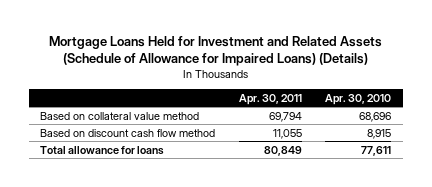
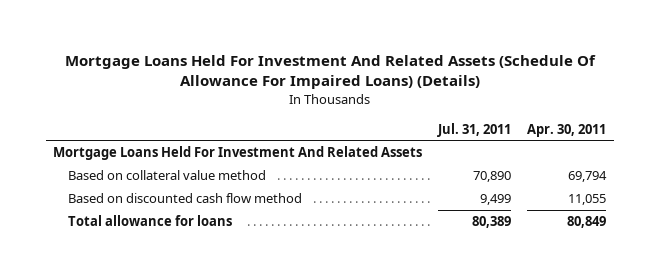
[48,35,382,67] Mortgage Loans Held for Investment and Related Assets (Schedule of Allowance for Impaired Loans) (Details) -> [64,55,596,90] Mortgage Loans Held For Investment And Related Assets (Schedule Of Allowance For Impaired Loans) (Details)
[325,93,392,105] Apr. 30, 2010 -> none
none -> [437,122,512,137] Jul. 31, 2011
none -> [53,146,423,161] Mortgage Loans Held For Investment And Related Assets
[40,128,216,137] Based on discount cash flow method -> [68,193,303,204] Based on discounted cash flow method

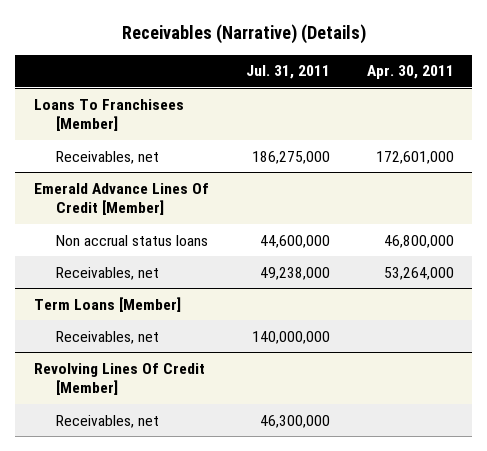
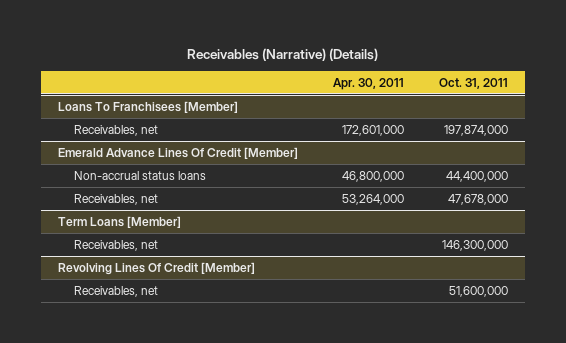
[245,65,330,80] Jul. 31, 2011 -> none
none -> [438,77,508,89] Oct. 31, 2011
[56,234,209,246] Non accrual status loans -> [73,170,206,180] Non-accrual status loans

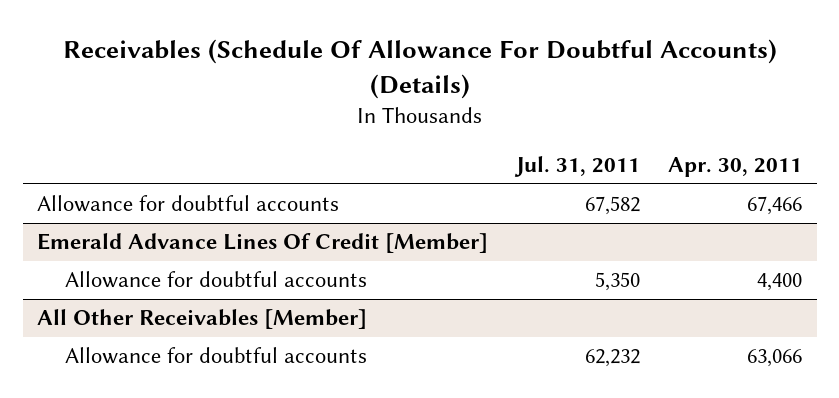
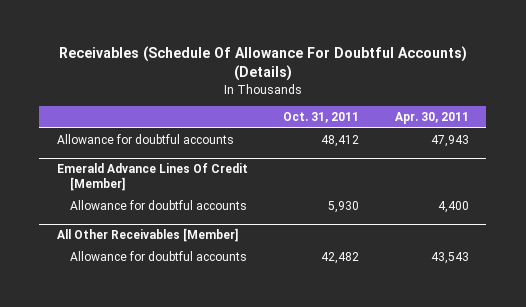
[514,156,641,178] Jul. 31, 2011 -> none
none -> [283,112,360,124] Oct. 31, 2011
[747,196,803,216] 67,466 -> [430,135,469,148] 47,943
[747,349,803,368] 63,066 -> [430,252,469,265] 43,543

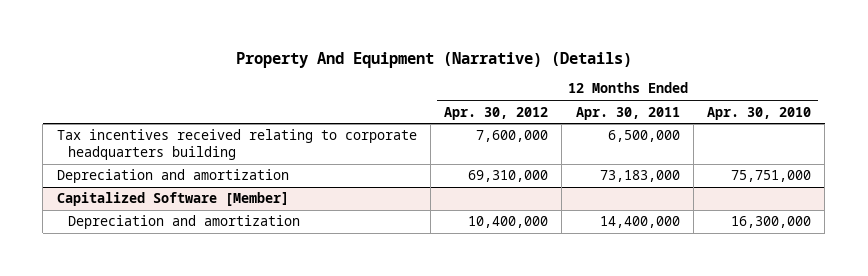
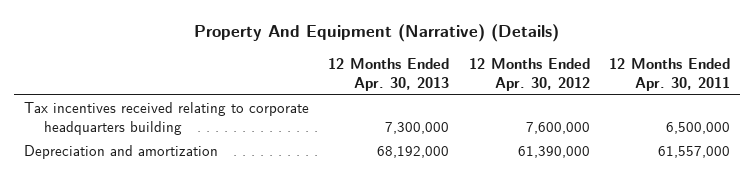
[707,106,812,120] Apr. 30, 2010 -> none
none -> [328,58,450,91] 12 Months Ended Apr. 30, 2013
[56,192,289,207] Capitalized Software [Member] -> none
[67,215,300,230] Depreciation and amortization -> none
[468,170,549,183] 69,310,000 -> [517,146,590,159] 61,390,000
[599,170,680,183] 73,183,000 -> [658,146,731,159] 61,557,000

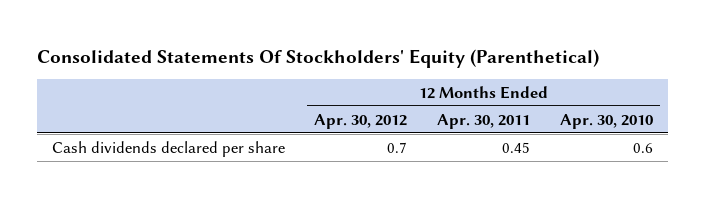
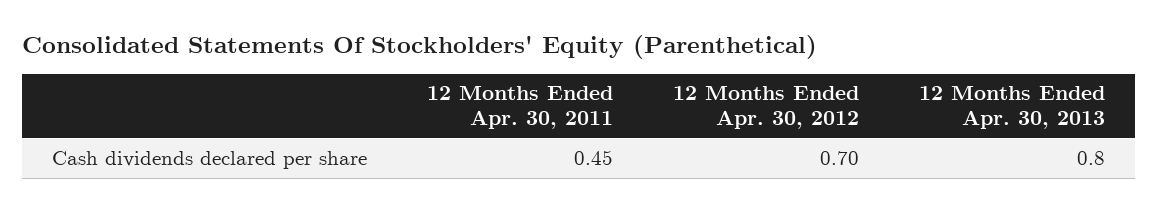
[559,113,653,129] Apr. 30, 2010 -> none
none -> [918,86,1105,130] 12 Months Ended Apr. 30, 2013
[387,141,408,153] 0.7 -> [819,151,859,166] 0.70

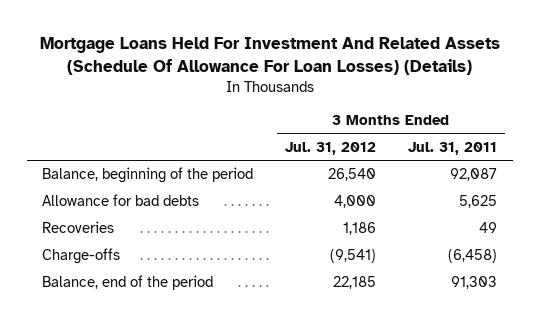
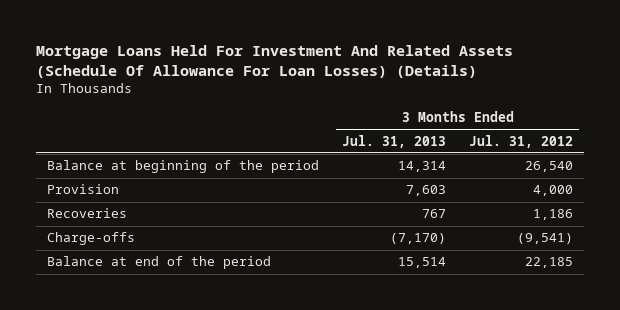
[407,141,497,155] Jul. 31, 2011 -> none
none -> [342,134,447,148] Jul. 31, 2013
[42,167,254,184] Balance, beginning of the period -> [47,160,320,174] Balance at beginning of the period
[42,194,200,207] Allowance for bad debts -> [47,184,120,195] Provision
[42,275,214,291] Balance, end of the period -> [47,256,272,270] Balance at end of the period

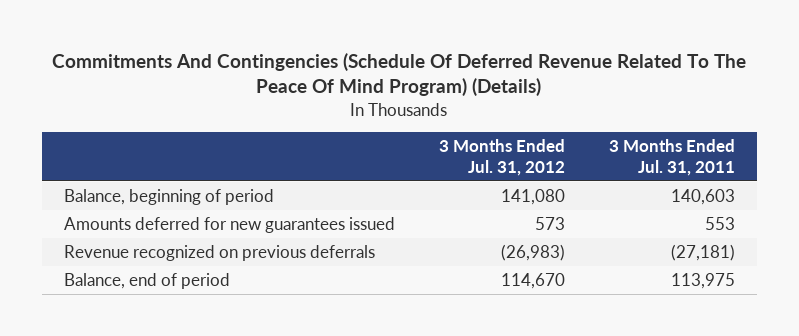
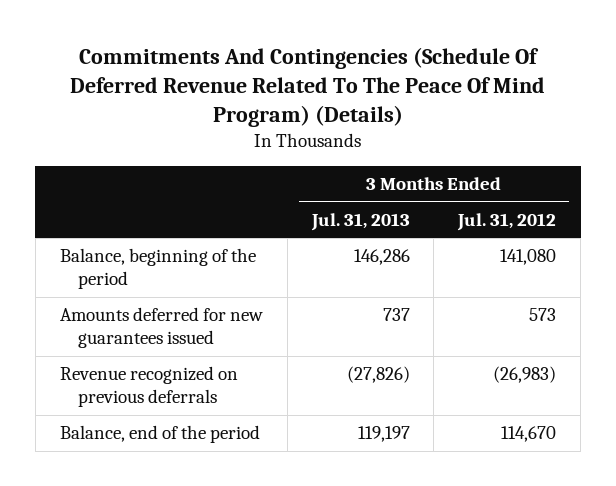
[609,139,736,176] 3 Months Ended Jul. 31, 2011 -> none
none -> [310,212,410,231] Jul. 31, 2013
[63,189,274,206] Balance, beginning of period -> [59,248,256,290] Balance, beginning of the period
[63,273,230,290] Balance, end of period -> [59,425,260,444] Balance, end of the period

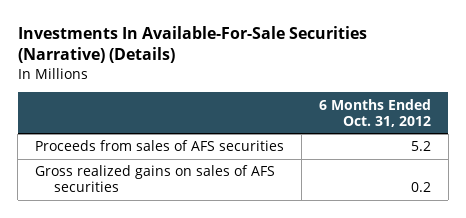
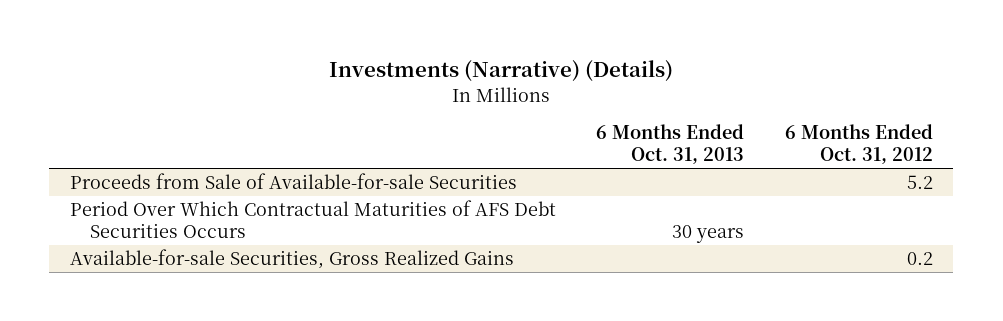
[17,25,367,64] Investments In Available-For-Sale Securities (Narrative) (Details) -> [329,60,674,83] Investments (Narrative) (Details)
none -> [596,124,745,165] 6 Months Ended Oct. 31, 2013
[34,140,284,152] Proceeds from sales of AFS securities -> [69,172,517,189] Proceeds from Sale of Available-for-sale Securities
none -> [69,199,556,238] Period Over Which Contractual Maturities of AFS Debt Securities Occurs
[34,165,275,193] Gross realized gains on sales of AFS securities -> [69,248,514,269] Available-for-sale Securities, Gross Realized Gains

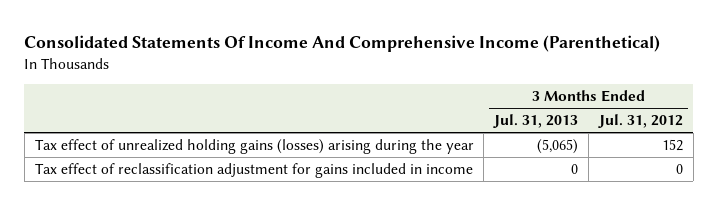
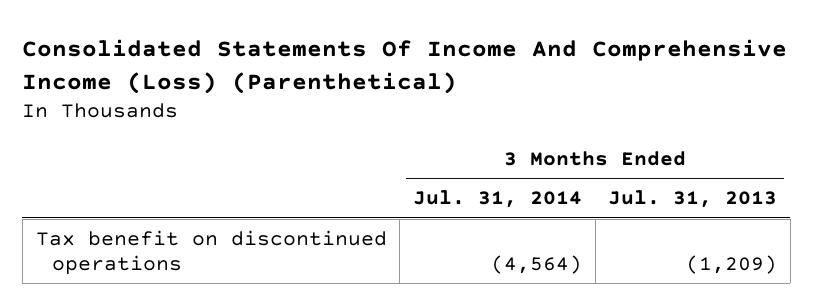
[24,35,661,53] Consolidated Statements Of Income And Comprehensive Income (Parenthetical) -> [22,38,788,94] Consolidated Statements Of Income And Comprehensive Income (Loss) (Parenthetical)
[598,114,684,129] Jul. 31, 2012 -> none
none -> [412,190,582,209] Jul. 31, 2014
[34,138,474,154] Tax effect of unrealized holding gains (losses) arising during the year -> none
[34,162,473,178] Tax effect of reclassification adjustment for gains included in income -> none
none -> [35,230,387,275] Tax benefit on discontinued operations

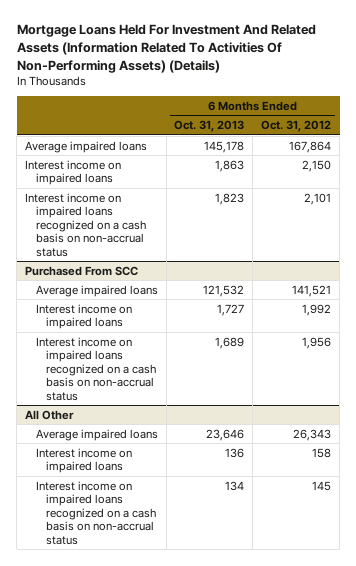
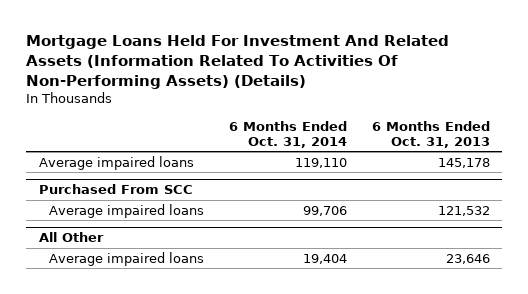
[261,120,332,133] Oct. 31, 2012 -> none
none -> [228,120,347,148] 6 Months Ended Oct. 31, 2014
[25,159,122,186] Interest income on impaired loans -> none
[25,192,146,257] Interest income on impaired loans recognized on a cash basis on non-accrual status -> none
[35,303,132,330] Interest income on impaired loans -> none
[35,336,157,401] Interest income on impaired loans recognized on a cash basis on non-accrual status -> none
[35,447,132,474] Interest income on impaired loans -> none
[35,480,157,545] Interest income on impaired loans recognized on a cash basis on non-accrual status -> none

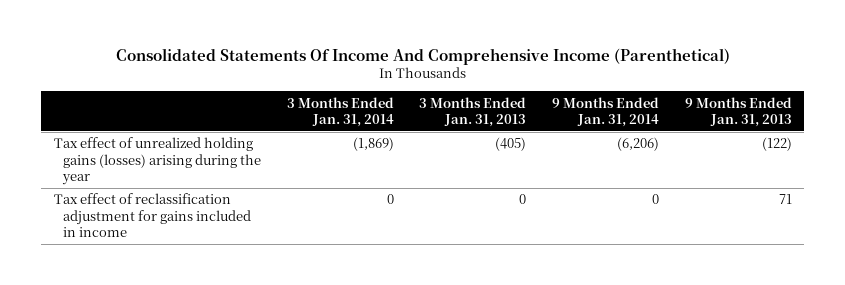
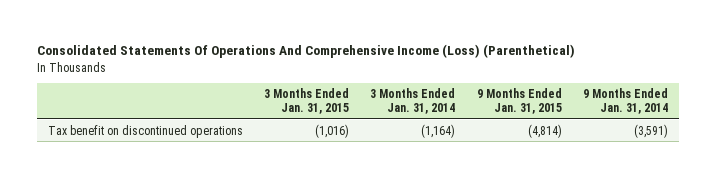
[115,47,730,65] Consolidated Statements Of Income And Comprehensive Income (Parenthetical) -> [36,44,575,59] Consolidated Statements Of Operations And Comprehensive Income (Loss) (Parenthetical)
[419,96,527,128] 3 Months Ended Jan. 31, 2013 -> none
[684,96,792,128] 9 Months Ended Jan. 31, 2013 -> none
none -> [263,88,349,115] 3 Months Ended Jan. 31, 2015
none -> [476,88,562,115] 9 Months Ended Jan. 31, 2015
[53,137,262,186] Tax effect of unrealized holding gains (losses) arising during the year -> none
[53,193,252,238] Tax effect of reclassification adjustment for gains included in income -> none
none -> [47,124,243,138] Tax benefit on discontinued operations

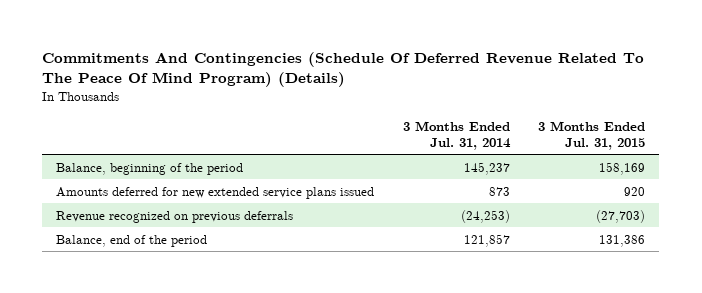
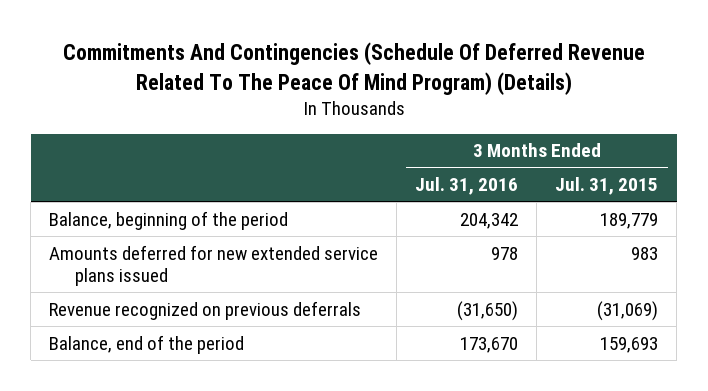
[402,120,511,150] 3 Months Ended Jul. 31, 2014 -> none
none -> [415,177,519,196] Jul. 31, 2016
[599,161,646,175] 158,169 -> [600,212,659,229] 189,779
[624,186,646,196] 920 -> [631,246,659,260] 983
[596,209,646,223] (27,703) -> [597,300,659,321] (31,069)
[599,234,646,247] 131,386 -> [600,336,659,353] 159,693

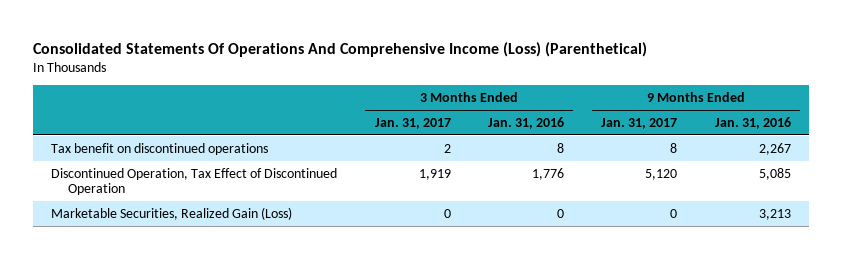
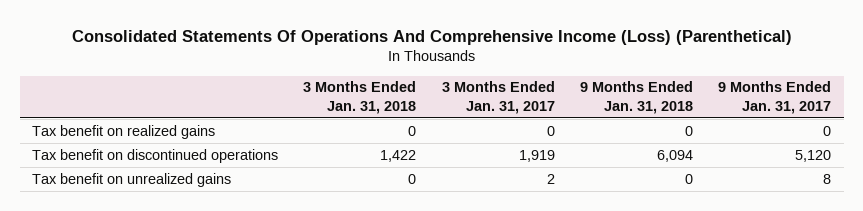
[488,116,565,129] Jan. 31, 2016 -> none
[714,116,791,129] Jan. 31, 2016 -> none
none -> [303,81,417,114] 3 Months Ended Jan. 31, 2018
none -> [579,81,693,114] 9 Months Ended Jan. 31, 2018
[51,167,338,196] Discontinued Operation, Tax Effect of Discontinued Operation -> none
[51,206,293,220] Marketable Securities, Realized Gain (Loss) -> none
none -> [32,124,216,139] Tax benefit on realized gains
[443,143,451,153] 2 -> [518,149,555,162] 1,919
[670,142,678,153] 8 -> [795,149,832,162] 5,120
none -> [32,172,232,187] Tax benefit on unrealized gains

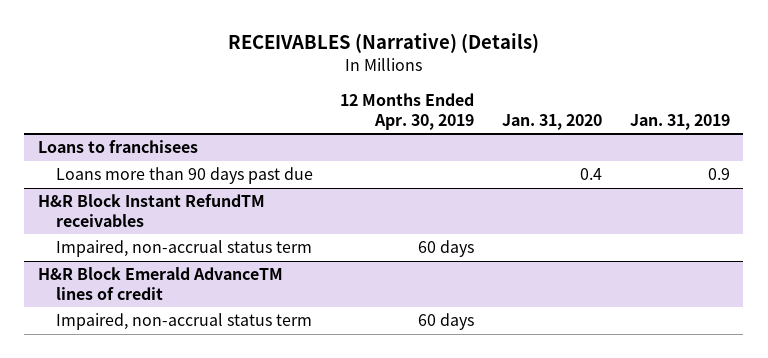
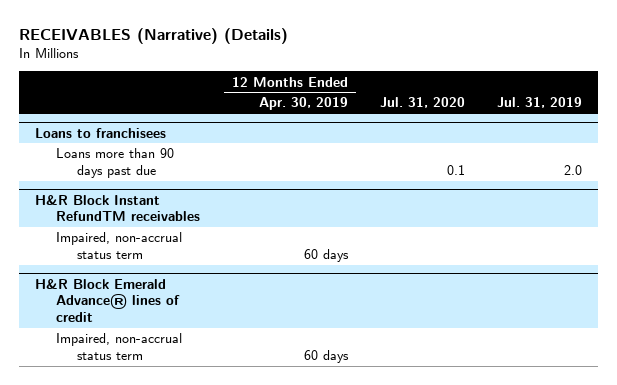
[501,113,602,130] Jan. 31, 2020 -> none
[629,113,730,130] Jan. 31, 2019 -> none
none -> [380,97,466,109] Jul. 31, 2020
none -> [497,97,583,109] Jul. 31, 2019
[37,267,283,300] H&R Block Emerald AdvanceTM lines of credit -> [35,278,181,323] H&R Block Emerald Advance® lines of credit

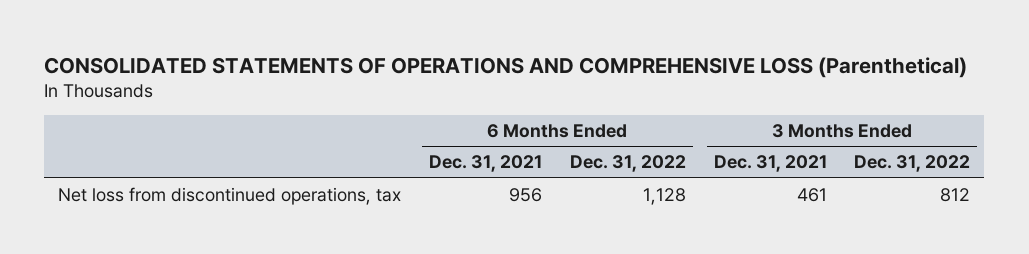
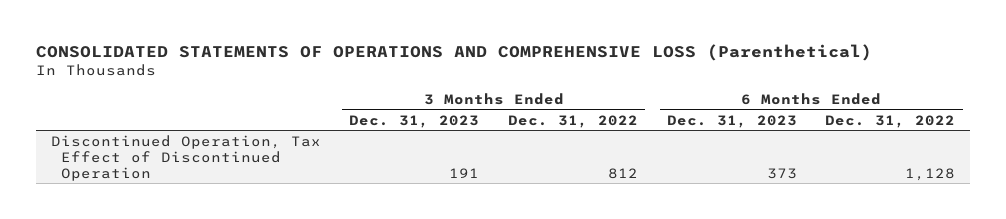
[429,155,543,173] Dec. 31, 2021 -> none
[713,155,827,173] Dec. 31, 2021 -> none
none -> [349,114,480,128] Dec. 31, 2023
none -> [666,114,797,128] Dec. 31, 2023
[58,186,402,205] Net loss from discontinued operations, tax -> [50,135,321,181] Discontinued Operation, Tax Effect of Discontinued Operation

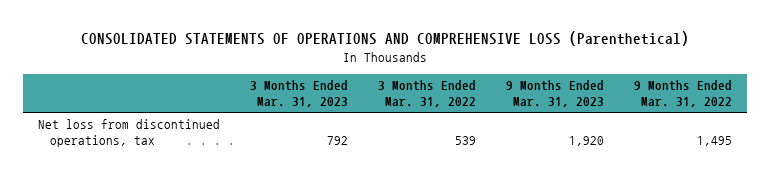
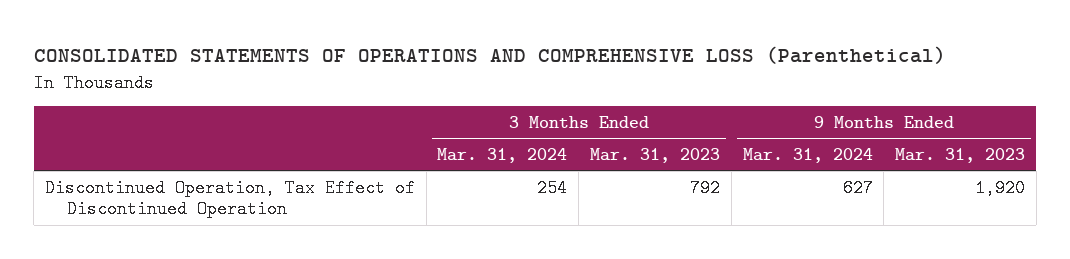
[378,80,477,108] 3 Months Ended Mar. 31, 2022 -> none
[634,80,733,108] 9 Months Ended Mar. 31, 2022 -> none
none -> [437,147,568,163] Mar. 31, 2024
none -> [742,147,873,163] Mar. 31, 2024
[38,118,221,148] Net loss from discontinued operations, tax -> [44,178,415,219] Discontinued Operation, Tax Effect of Discontinued Operation

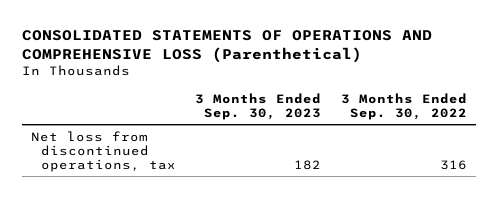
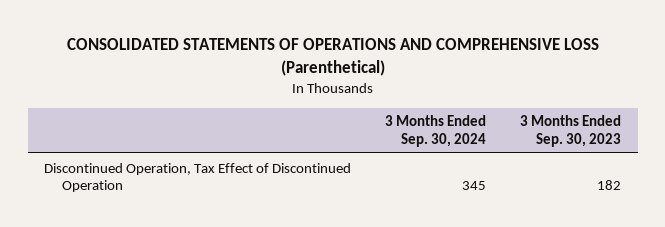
[340,93,467,121] 3 Months Ended Sep. 30, 2022 -> none
none -> [385,115,487,147] 3 Months Ended Sep. 30, 2024
[31,130,176,172] Net loss from discontinued operations, tax -> [44,162,352,193] Discontinued Operation, Tax Effect of Discontinued Operation

